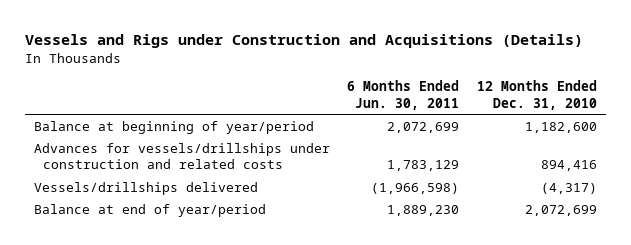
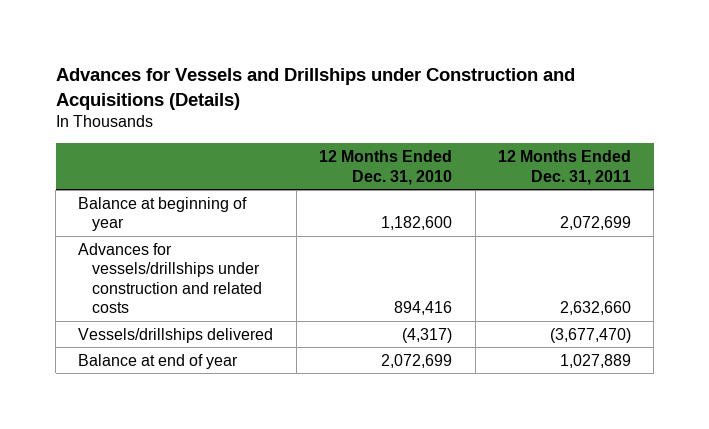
[24,34,583,49] Vessels and Rigs under Construction and Acquisitions (Details) -> [55,67,575,110] Advances for Vessels and Drillships under Construction and Acquisitions (Details)
[347,80,460,110] 6 Months Ended Jun. 30, 2011 -> none
none -> [498,150,632,185] 12 Months Ended Dec. 31, 2011
[33,120,314,134] Balance at beginning of year/period -> [78,196,248,232] Balance at beginning of year
[33,203,266,217] Balance at end of year/period -> [78,353,239,369] Balance at end of year

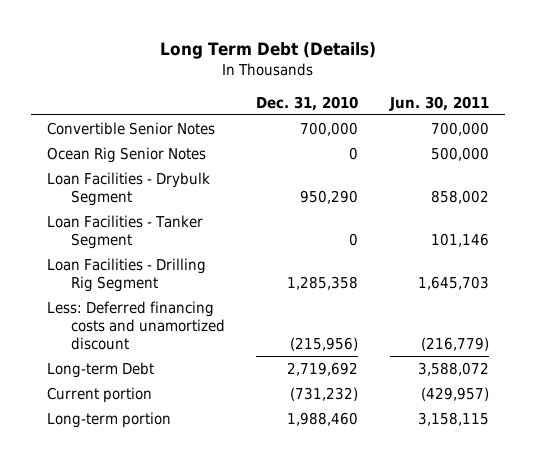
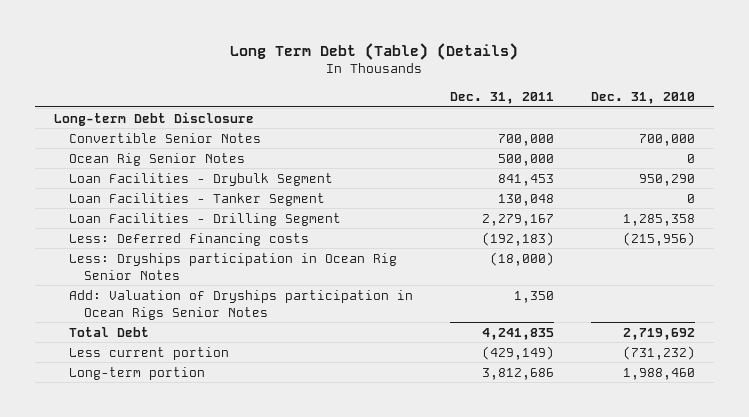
[160,41,377,59] Long Term Debt (Details) -> [230,42,519,60] Long Term Debt (Table) (Details)
[388,95,489,111] Jun. 30, 2011 -> none
none -> [449,92,554,105] Dec. 31, 2011
none -> [53,111,254,126] Long-term Debt Disclosure
[47,257,207,293] Loan Facilities - Drilling Rig Segment -> [68,212,341,226] Loan Facilities - Drilling Segment
[47,300,225,351] Less: Deferred financing costs and unamortized discount -> [68,232,309,246] Less: Deferred financing costs
none -> [68,252,397,280] Less: Dryships participation in Ocean Rig Senior Notes
none -> [68,289,413,320] Add: Valuation of Dryships participation in Ocean Rigs Senior Notes
[47,361,155,378] Long-term Debt -> [68,326,149,337] Total Debt
[47,386,153,403] Current portion -> [68,346,229,360] Less current portion

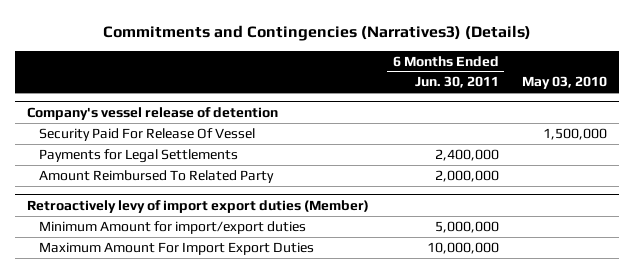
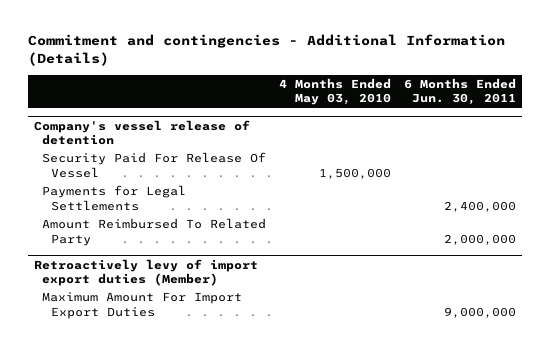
[103,24,532,41] Commitments and Contingencies (Narratives3) (Details) -> [27,34,505,67] Commitment and contingencies - Additional Information (Details)
[522,76,608,90] May 03, 2010 -> none
none -> [279,78,392,106] 4 Months Ended May 03, 2010
[38,221,306,235] Minimum Amount for import/export duties -> none
[426,242,499,255] 10,000,000 -> [443,306,516,318] 9,000,000

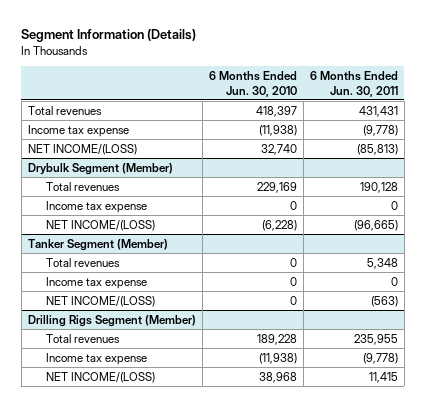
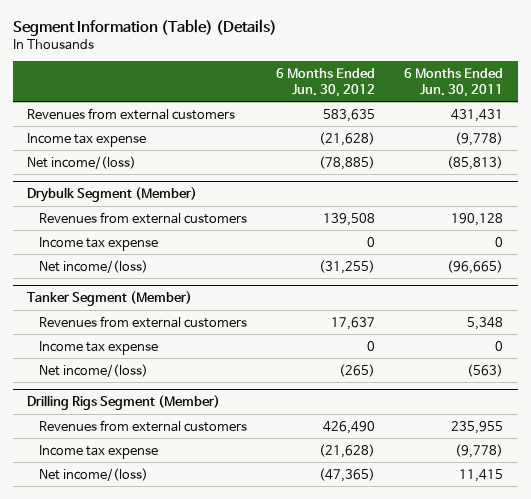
[21,29,197,43] Segment Information (Details) -> [12,18,277,36] Segment Information (Table) (Details)
[208,70,297,97] 6 Months Ended Jun. 30, 2010 -> none
none -> [276,67,376,97] 6 Months Ended Jun. 30, 2012
[27,105,102,115] Total revenues -> [27,107,236,120] Revenues from external customers
[27,143,137,155] NET INCOME/(LOSS) -> [27,155,137,169] Net income/(loss)
[45,181,120,191] Total revenues -> [39,211,248,224] Revenues from external customers
[45,219,155,231] NET INCOME/(LOSS) -> [39,259,149,273] Net income/(loss)
[45,257,120,267] Total revenues -> [39,315,248,328] Revenues from external customers
[45,295,155,307] NET INCOME/(LOSS) -> [39,363,149,377] Net income/(loss)
[45,333,120,343] Total revenues -> [39,419,248,432] Revenues from external customers
[45,371,155,383] NET INCOME/(LOSS) -> [39,467,149,481] Net income/(loss)

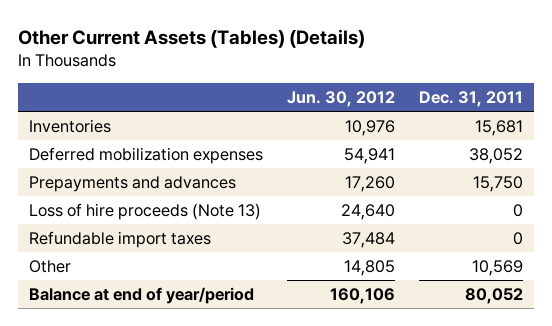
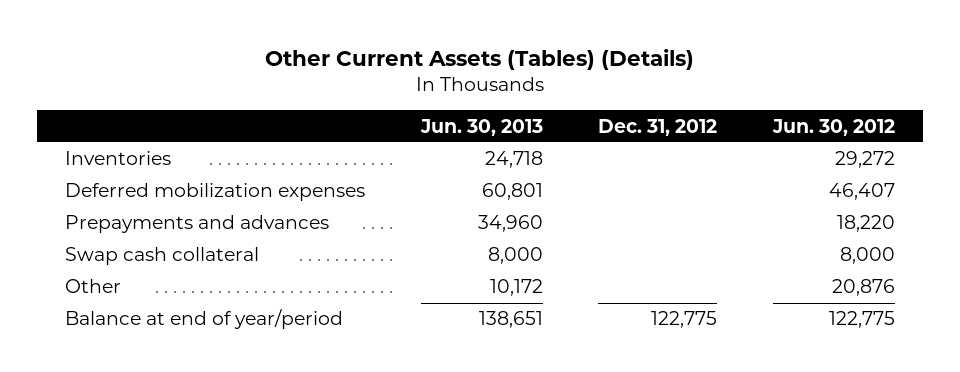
[418,91,523,108] Dec. 31, 2011 -> none
none -> [419,118,543,136] Jun. 30, 2013
none -> [598,118,718,136] Dec. 31, 2012
[29,203,262,221] Loss of hire proceeds (Note 13) -> none
[29,231,212,249] Refundable import taxes -> none
[345,120,396,137] 10,976 -> [835,151,896,169] 29,272
[344,148,396,165] 54,941 -> [829,183,896,201] 46,407
[345,176,396,193] 17,260 -> [837,215,896,233] 18,220
none -> [64,247,259,266] Swap cash collateral
[344,260,396,277] 14,805 -> [832,279,896,297] 20,876
[330,288,396,305] 160,106 -> [829,311,896,329] 122,775

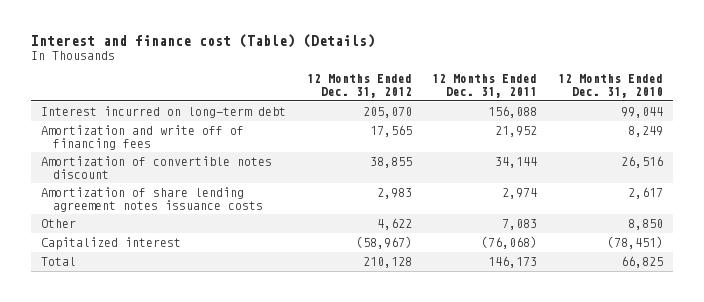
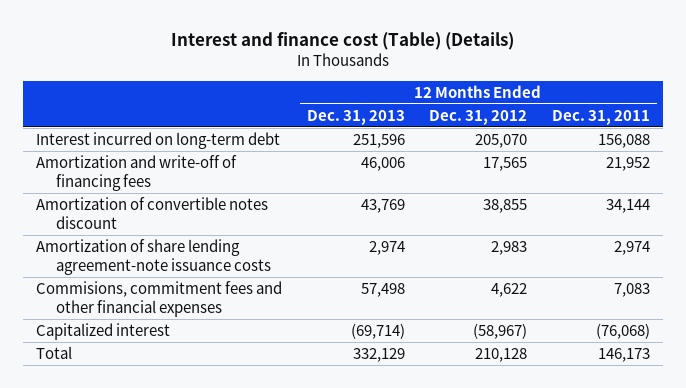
[557,74,663,99] 12 Months Ended Dec. 31, 2010 -> none
none -> [306,109,405,125] Dec. 31, 2013
[41,124,245,150] Amortization and write off of financing fees -> [35,154,237,192] Amortization and write-off of financing fees
[41,186,264,212] Amortization of share lending agreement notes issuance costs -> [35,238,271,276] Amortization of share lending agreement-note issuance costs
[41,218,77,228] Other -> [35,280,282,318] Commisions, commitment fees and other financial expenses

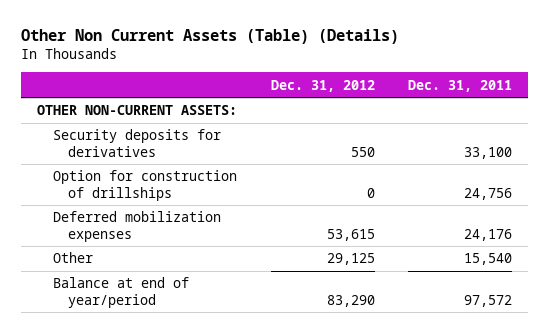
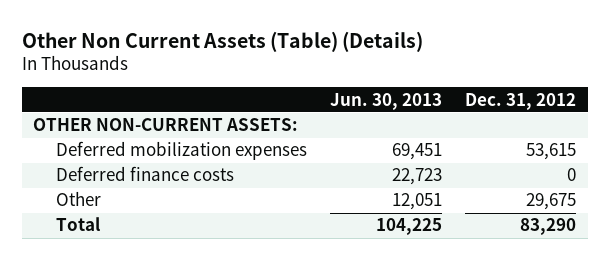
[407,79,512,92] Dec. 31, 2011 -> none
none -> [329,92,442,110] Jun. 30, 2013
[52,129,221,157] Security deposits for derivatives -> none
[52,170,237,201] Option for construction of drillships -> none
none -> [55,166,234,182] Deferred finance costs
[326,253,375,266] 29,125 -> [526,193,577,211] 29,675
[52,277,189,308] Balance at end of year/period -> [55,217,100,232] Total

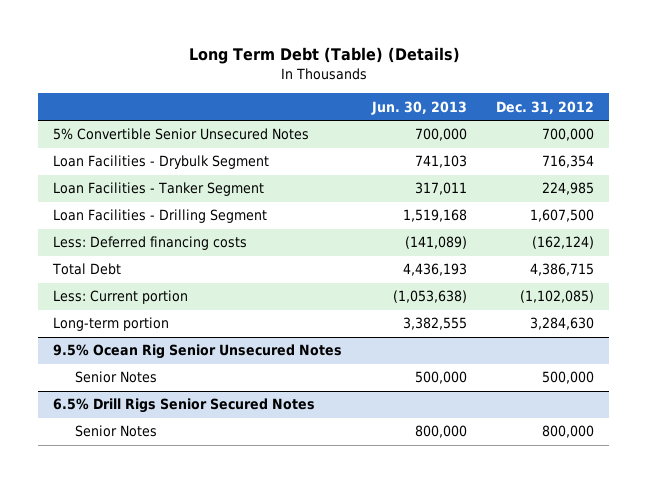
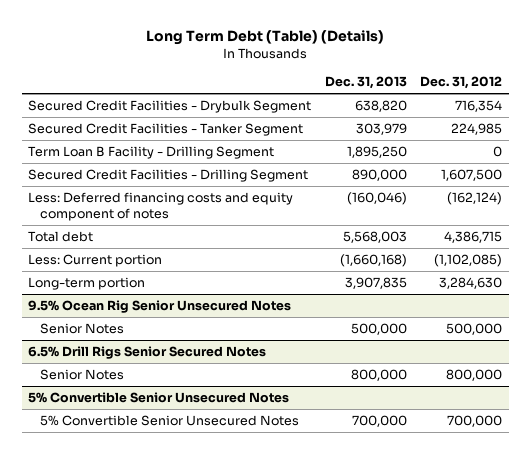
[370,100,467,115] Jun. 30, 2013 -> none
none -> [324,76,407,90] Dec. 31, 2013
[53,128,310,141] 5% Convertible Senior Unsecured Notes -> none
[53,155,270,170] Loan Facilities - Drybulk Segment -> [28,100,312,114] Secured Credit Facilities - Drybulk Segment
[53,182,265,197] Loan Facilities - Tanker Segment -> [28,123,304,137] Secured Credit Facilities - Tanker Segment
none -> [28,146,275,160] Term Loan B Facility - Drilling Segment
[53,209,268,224] Loan Facilities - Drilling Segment -> [28,169,309,183] Secured Credit Facilities - Drilling Segment
[53,236,248,251] Less: Deferred financing costs -> [28,192,294,221] Less: Deferred financing costs and equity component of notes
[52,263,122,276] Total Debt -> [28,231,94,243] Total debt
none -> [28,392,290,404] 5% Convertible Senior Unsecured Notes
none -> [40,415,300,427] 5% Convertible Senior Unsecured Notes

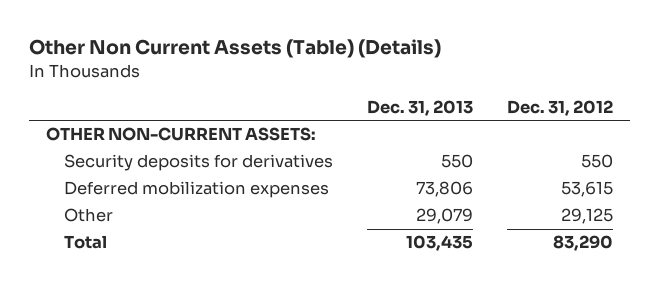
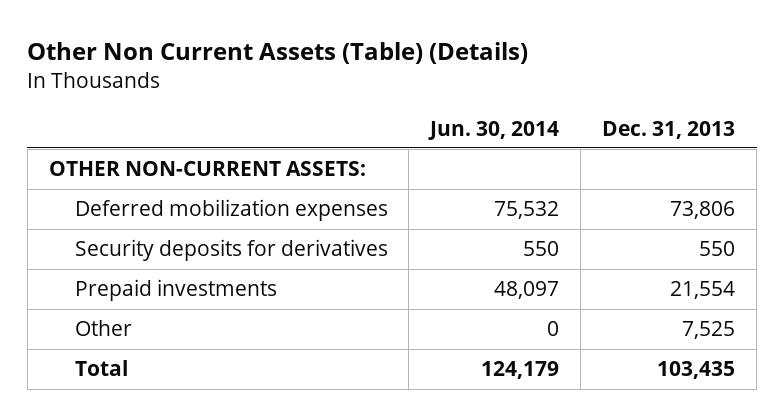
[506,99,613,116] Dec. 31, 2012 -> none
none -> [428,120,560,140] Jun. 30, 2014
[64,154,334,172] Security deposits for derivatives -> [74,239,388,262] Security deposits for derivatives
none -> [74,279,277,302] Prepaid investments
[416,208,474,225] 29,079 -> [682,321,736,340] 7,525

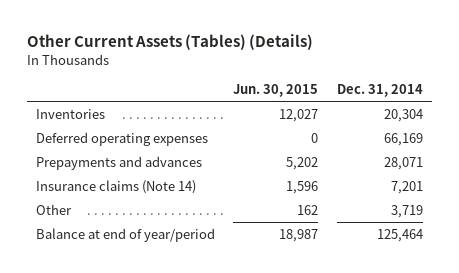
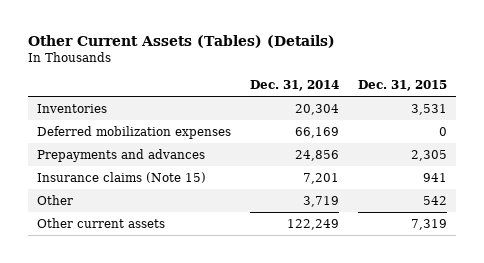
[233,84,319,98] Jun. 30, 2015 -> none
none -> [357,79,447,91] Dec. 31, 2015
[36,131,209,146] Deferred operating expenses -> [37,125,232,139] Deferred mobilization expenses
[383,156,423,170] 28,071 -> [295,149,340,161] 24,856
[36,179,197,194] Insurance claims (Note 14) -> [37,171,207,183] Insurance claims (Note 15)
[36,227,216,242] Balance at end of year/period -> none
none -> [37,217,166,228] Other current assets

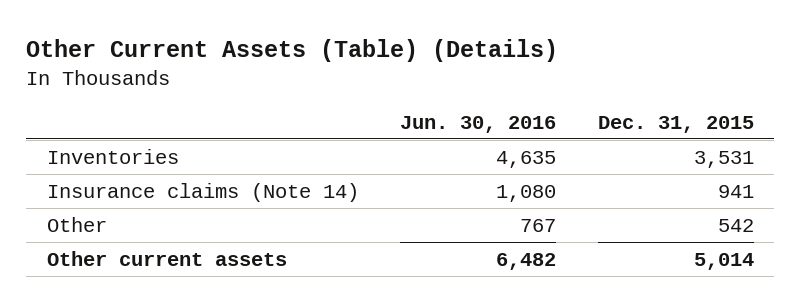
[28,35,336,49] Other Current Assets (Tables) (Details) -> [25,39,558,63] Other Current Assets (Table) (Details)
[250,79,340,91] Dec. 31, 2014 -> none
none -> [400,115,557,133] Jun. 30, 2016
[37,125,232,139] Deferred mobilization expenses -> none
[37,148,206,162] Prepayments and advances -> none
[37,171,207,183] Insurance claims (Note 15) -> [46,182,359,202] Insurance claims (Note 14)
[410,218,447,230] 7,319 -> [693,252,754,270] 5,014

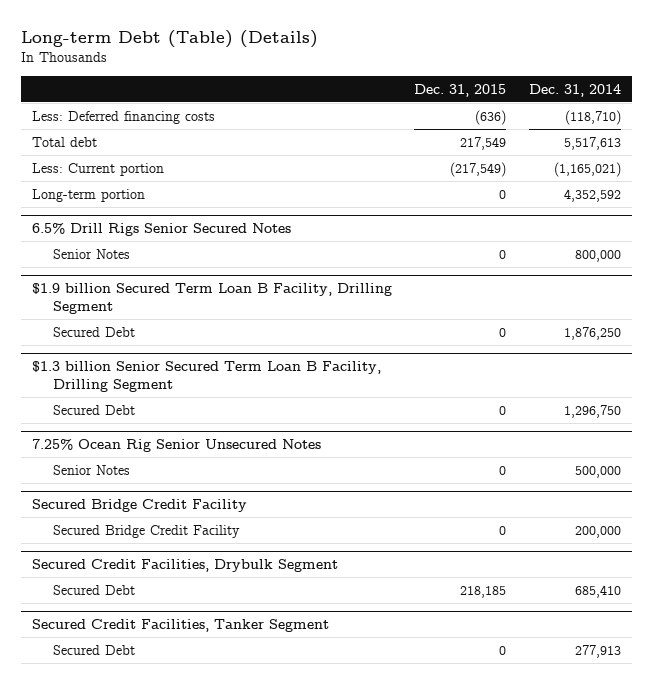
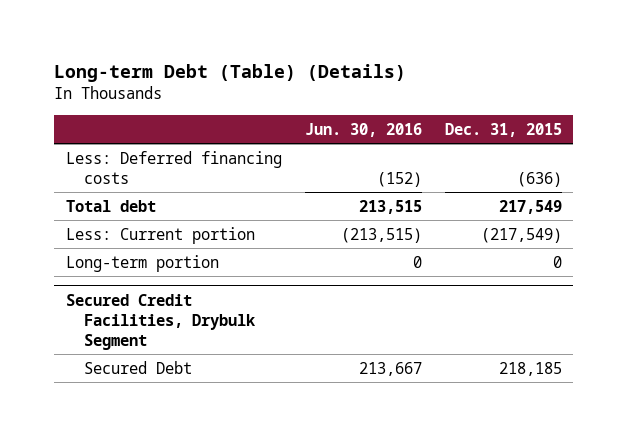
[528,84,621,98] Dec. 31, 2014 -> none
none -> [304,122,422,137] Jun. 30, 2016
[32,223,292,237] 6.5% Drill Rigs Senior Secured Notes -> none
[52,248,130,259] Senior Notes -> none
[32,283,393,314] $1.9 billion Secured Term Loan B Facility, Drilling Segment -> none
[52,326,135,337] Secured Debt -> none
[32,361,382,392] $1.3 billion Senior Secured Term Loan B Facility, Drilling Segment -> none
[52,404,135,415] Secured Debt -> none
[32,439,322,453] 7.25% Ocean Rig Senior Unsecured Notes -> none
[52,464,130,475] Senior Notes -> none
[32,499,248,513] Secured Bridge Credit Facility -> none
[52,524,240,538] Secured Bridge Credit Facility -> none
[32,619,330,633] Secured Credit Facilities, Tanker Segment -> none
[52,644,135,655] Secured Debt -> none

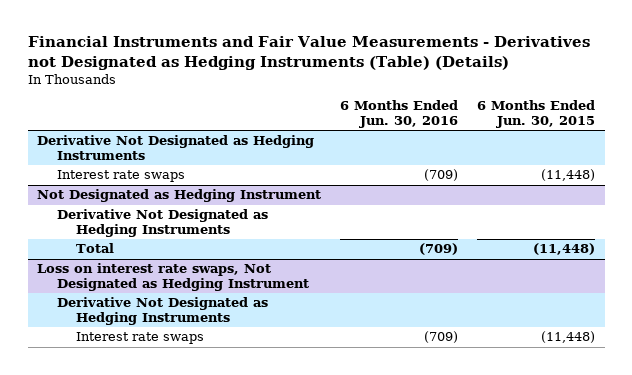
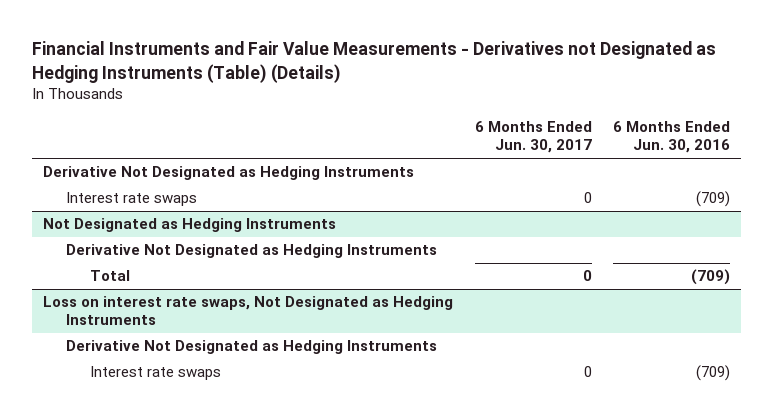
[477,100,596,129] 6 Months Ended Jun. 30, 2015 -> none
none -> [474,121,592,154] 6 Months Ended Jun. 30, 2017
[37,189,322,203] Not Designated as Hedging Instrument -> [42,218,336,233] Not Designated as Hedging Instruments
[37,263,309,291] Loss on interest rate swaps, Not Designated as Hedging Instrument -> [42,296,453,326] Loss on interest rate swaps, Not Designated as Hedging Instruments

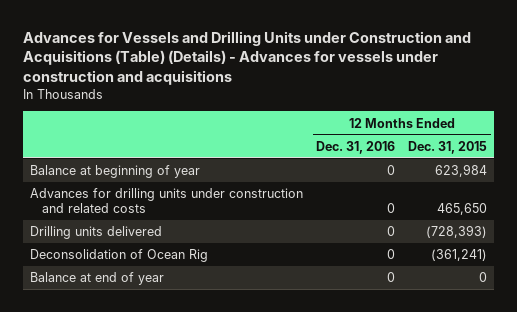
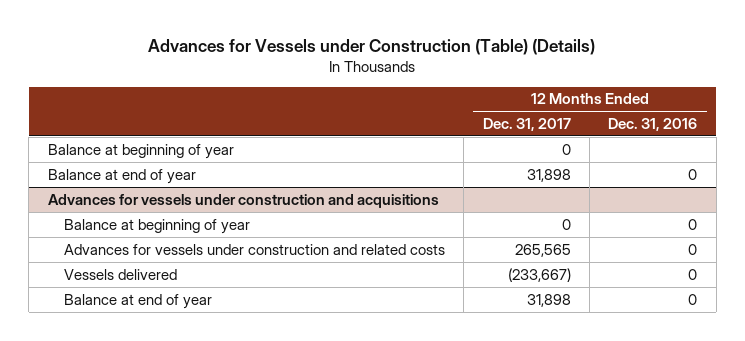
[22,30,471,85] Advances for Vessels and Drilling Units under Construction and Acquisitions (Table) (Details) - Advances for vessels under construction and acquisitions -> [148,38,596,55] Advances for Vessels under Construction (Table) (Details)
[408,140,488,154] Dec. 31, 2015 -> none
none -> [482,117,571,131] Dec. 31, 2017
none -> [47,143,234,159] Balance at beginning of year
none -> [47,168,196,184] Balance at end of year
none -> [47,193,439,208] Advances for vessels under construction and acquisitions
[29,249,208,263] Deconsolidation of Ocean Rig -> none
[29,188,303,214] Advances for drilling units under construction and related costs -> [63,243,445,255] Advances for vessels under construction and related costs
[29,226,162,240] Drilling units delivered -> [63,268,177,280] Vessels delivered

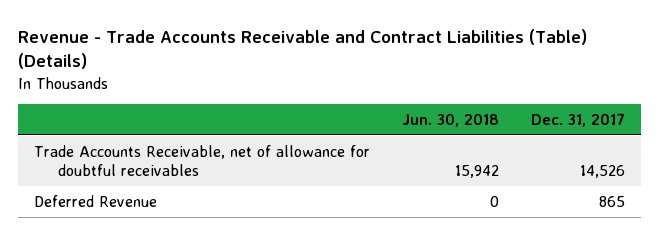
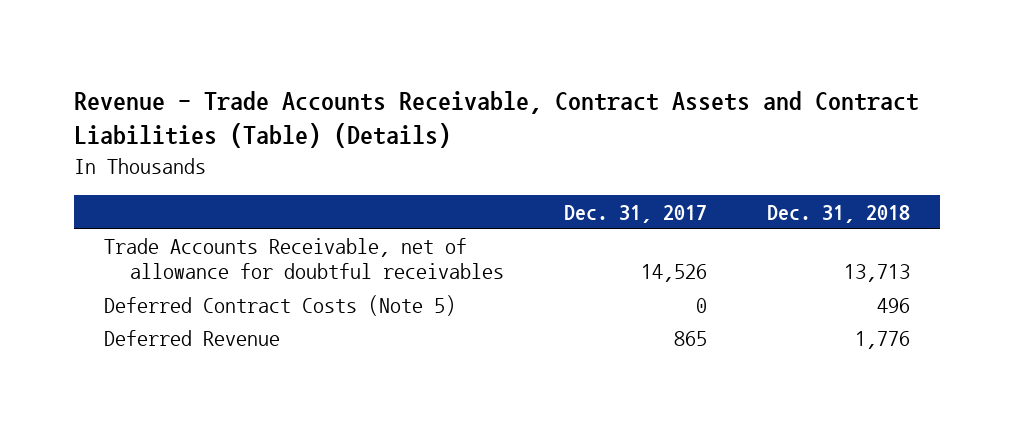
[18,28,588,70] Revenue - Trade Accounts Receivable and Contract Liabilities (Table) (Details) -> [74,90,920,149] Revenue - Trade Accounts Receivable, Contract Assets and Contract Liabilities (Table) (Details)
[402,112,500,127] Jun. 30, 2018 -> none
none -> [767,204,911,223] Dec. 31, 2018
none -> [104,294,457,316] Deferred Contract Costs (Note 5)

